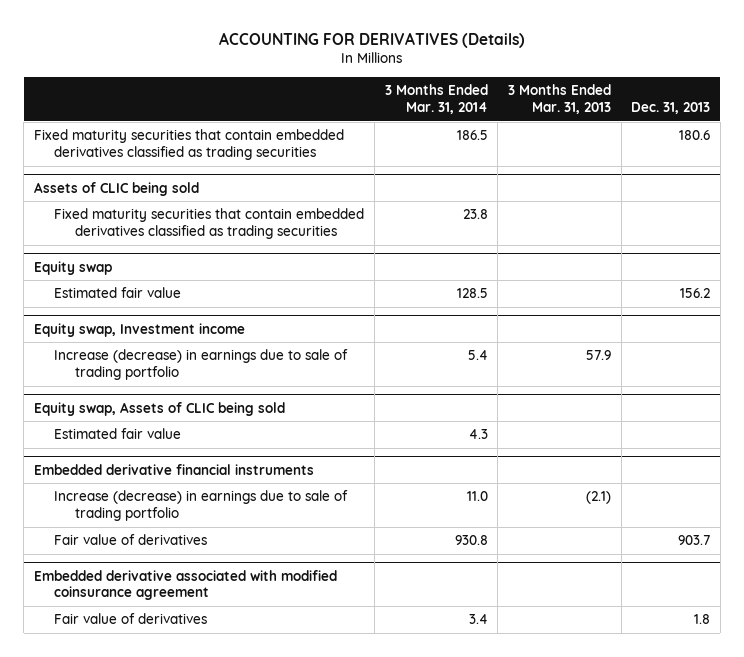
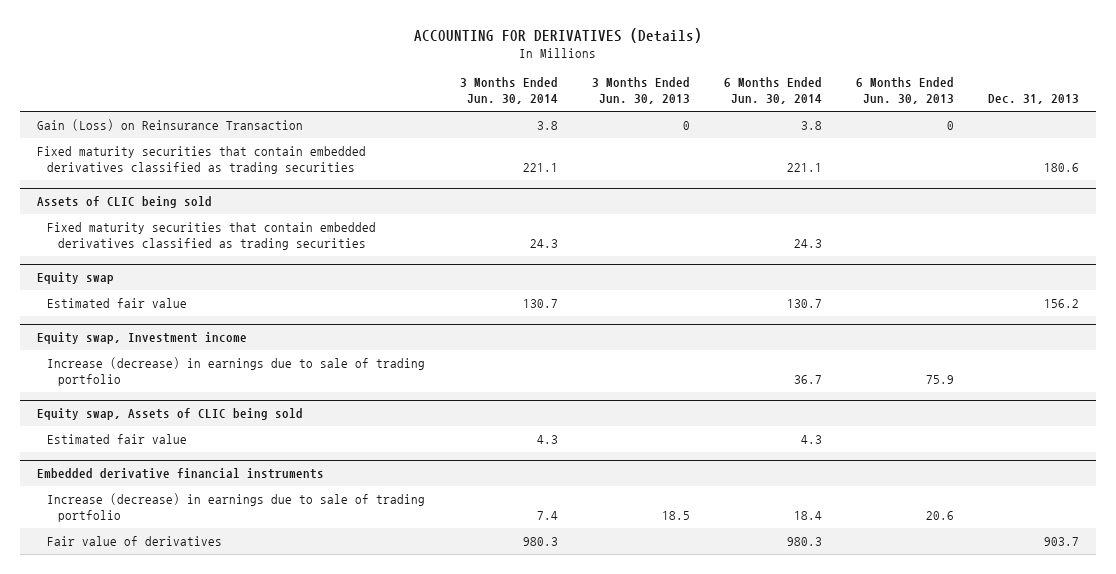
[384,84,488,114] 3 Months Ended Mar. 31, 2014 -> none
[507,84,611,114] 3 Months Ended Mar. 31, 2013 -> none
none -> [459,77,558,105] 3 Months Ended Jun. 30, 2014
none -> [591,77,690,105] 3 Months Ended Jun. 30, 2013
none -> [723,77,822,105] 6 Months Ended Jun. 30, 2014
none -> [855,77,954,105] 6 Months Ended Jun. 30, 2013
none -> [37,118,304,131] Gain (Loss) on Reinsurance Transaction
[33,569,337,601] Embedded derivative associated with modified coinsurance agreement -> none
[54,613,208,625] Fair value of derivatives -> none

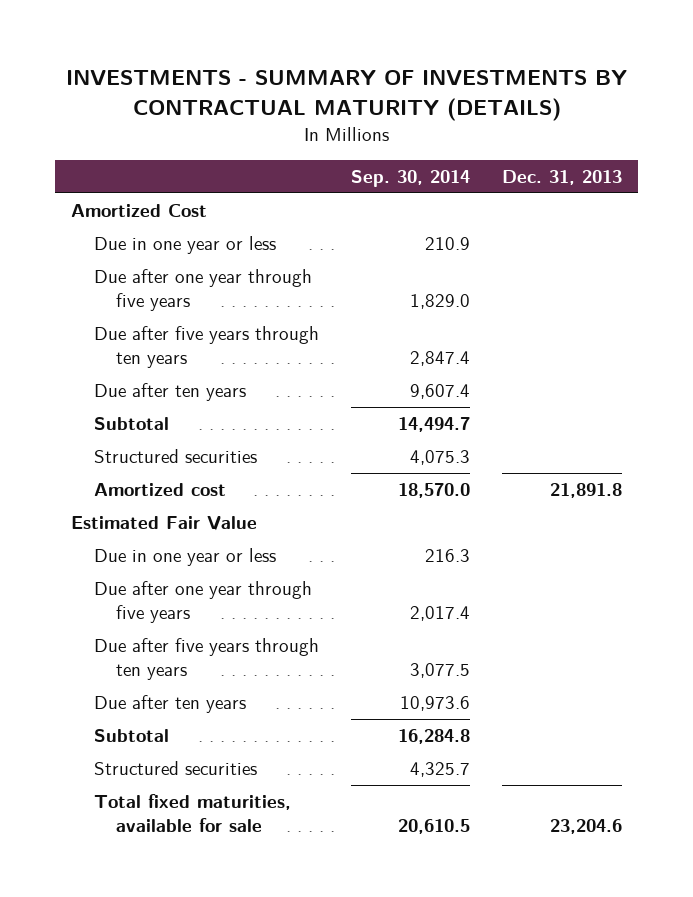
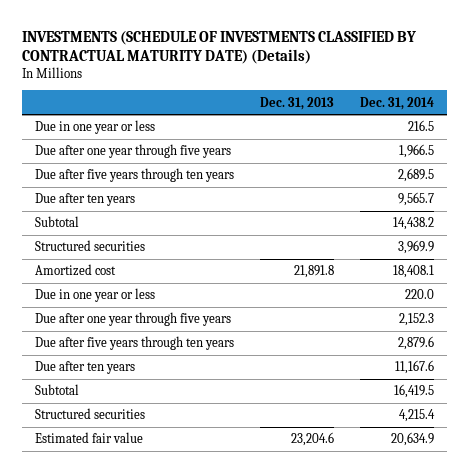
[65,69,627,121] INVESTMENTS - SUMMARY OF INVESTMENTS BY CONTRACTUAL MATURITY (DETAILS) -> [22,30,417,64] INVESTMENTS (SCHEDULE OF INVESTMENTS CLASSIFIED BY CONTRACTUAL MATURITY DATE) (Details)
[350,169,470,187] Sep. 30, 2014 -> none
none -> [360,96,435,110] Dec. 31, 2014
[71,204,208,218] Amortized Cost -> none
[71,516,258,532] Estimated Fair Value -> none
[93,794,291,832] Total fixed maturities, available for sale -> [35,432,144,444] Estimated fair value

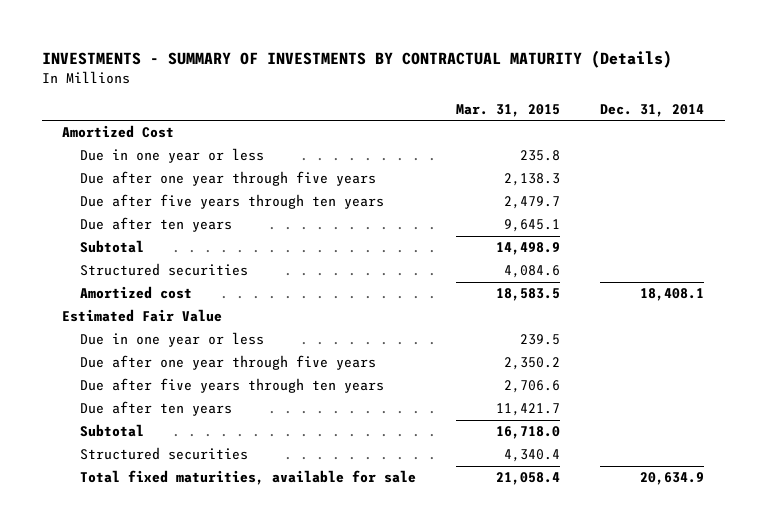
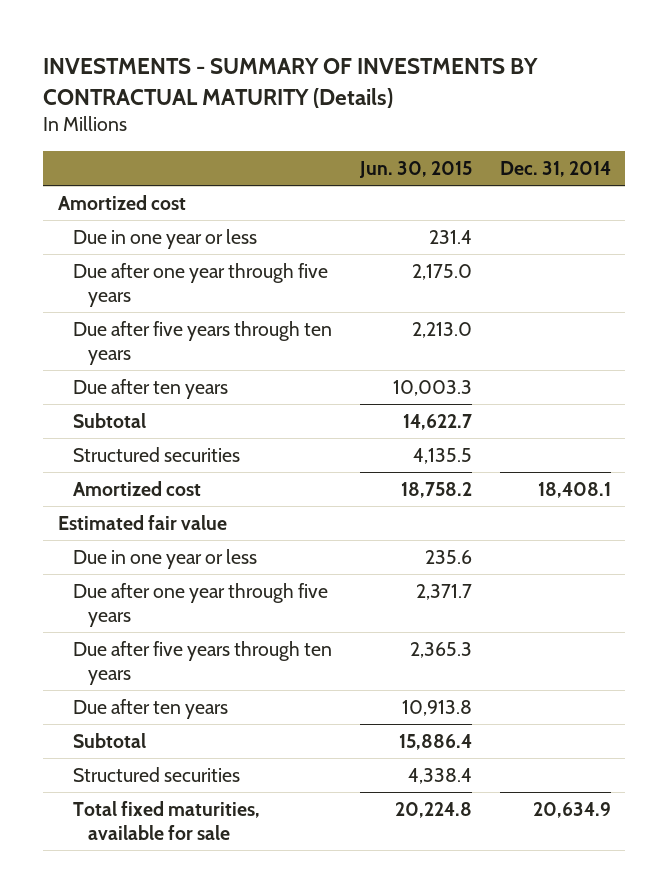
[456,103,561,117] Mar. 31, 2015 -> none
none -> [358,161,472,179] Jun. 30, 2015
[62,125,175,139] Amortized Cost -> [57,195,186,211] Amortized cost
[62,309,223,323] Estimated Fair Value -> [57,515,227,531] Estimated fair value

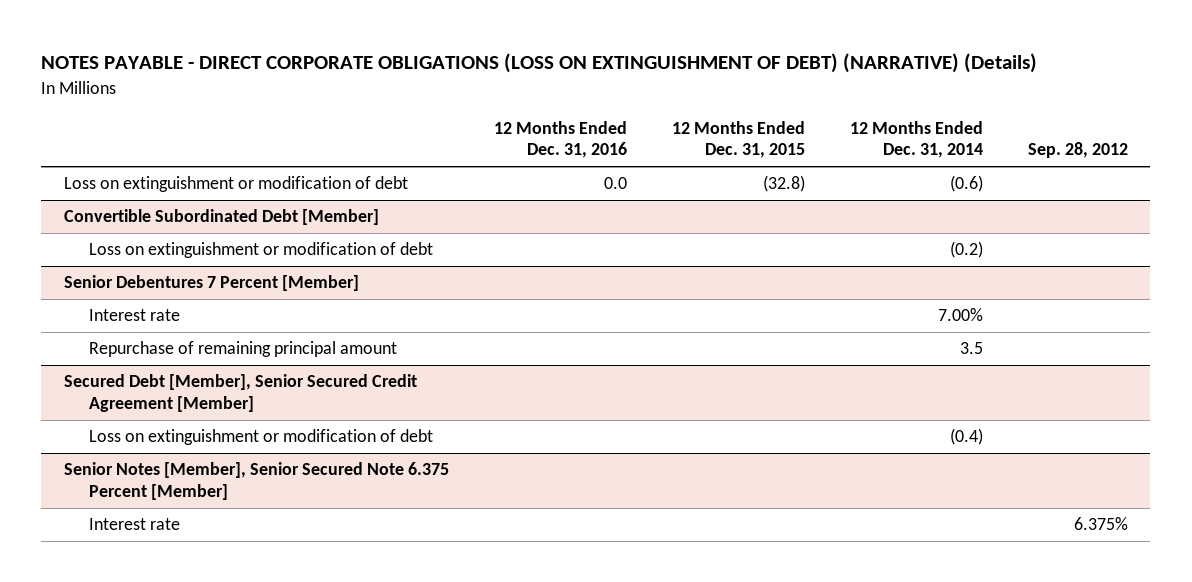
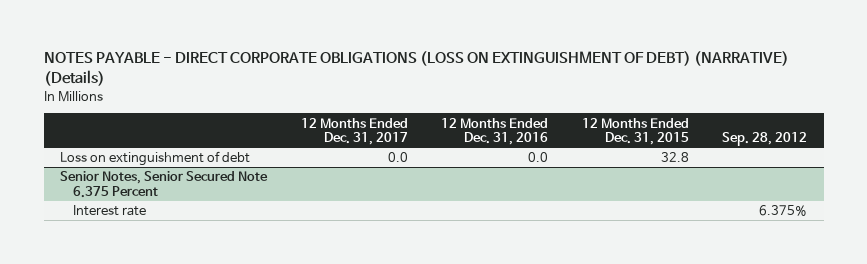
[849,120,983,159] 12 Months Ended Dec. 31, 2014 -> none
none -> [300,117,408,146] 12 Months Ended Dec. 31, 2017
[63,209,379,226] Convertible Subordinated Debt [Member] -> none
[88,242,433,259] Loss on extinguishment or modification of debt -> none
[63,275,359,292] Senior Debentures 7 Percent [Member] -> none
[88,309,180,322] Interest rate -> none
[88,341,397,358] Repurchase of remaining principal amount -> none
[63,374,417,412] Secured Debt [Member], Senior Secured Credit Agreement [Member] -> none
[88,429,433,446] Loss on extinguishment or modification of debt -> none
[63,176,408,193] Loss on extinguishment or modification of debt -> [60,151,251,167] Loss on extinguishment of debt
[762,175,805,193] (32.8) -> [660,152,689,163] 32.8
[63,462,449,500] Senior Notes [Member], Senior Secured Note 6.375 Percent [Member] -> [60,171,269,198] Senior Notes, Senior Secured Note 6.375 Percent

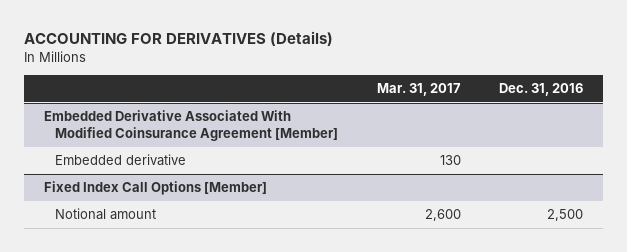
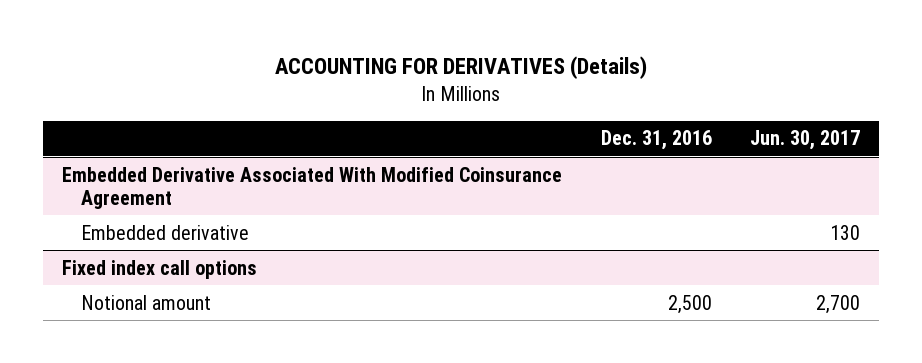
[376,83,461,97] Mar. 31, 2017 -> none
none -> [749,130,860,151] Jun. 30, 2017
[43,110,338,142] Embedded Derivative Associated With Modified Coinsurance Agreement [Member] -> [62,166,563,209] Embedded Derivative Associated With Modified Coinsurance Agreement
[43,181,267,196] Fixed Index Call Options [Member] -> [62,259,258,279] Fixed index call options

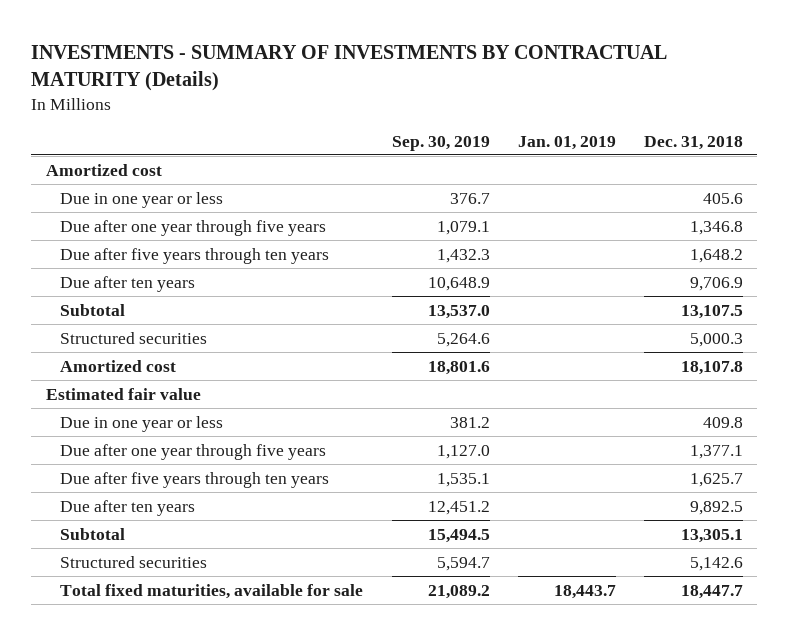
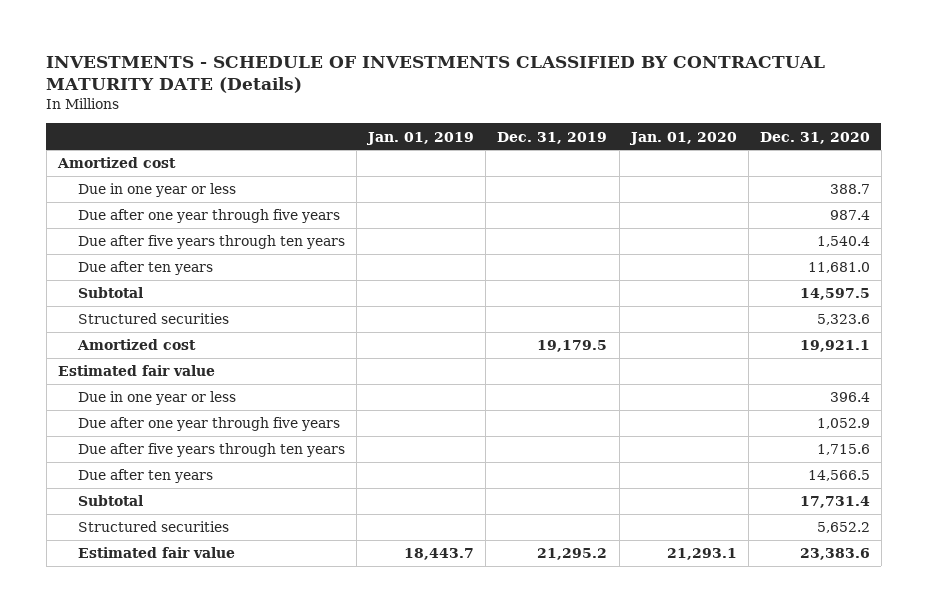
[31,44,668,91] INVESTMENTS - SUMMARY OF INVESTMENTS BY CONTRACTUAL MATURITY (Details) -> [46,56,826,94] INVESTMENTS - SCHEDULE OF INVESTMENTS CLASSIFIED BY CONTRACTUAL MATURITY DATE (Details)
[391,135,490,151] Sep. 30, 2019 -> none
[644,135,744,150] Dec. 31, 2018 -> none
none -> [497,131,608,144] Dec. 31, 2019
none -> [628,131,737,145] Jan. 01, 2020
none -> [759,131,870,144] Dec. 31, 2020
[60,583,364,599] Total fixed maturities, available for sale -> [78,547,236,559] Estimated fair value

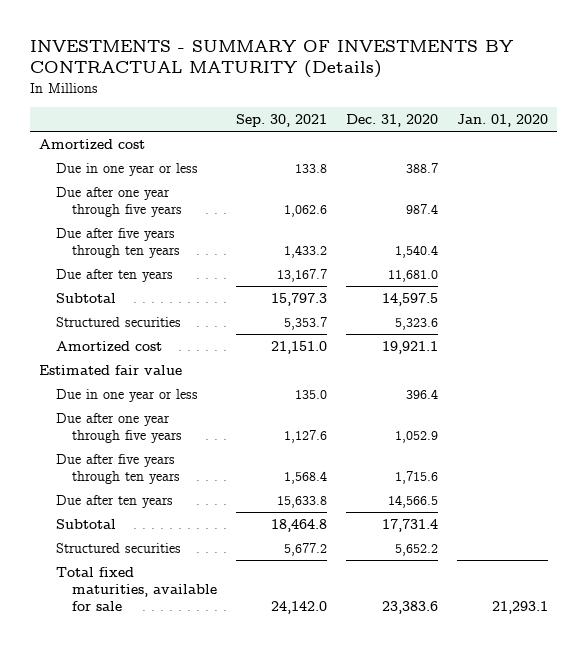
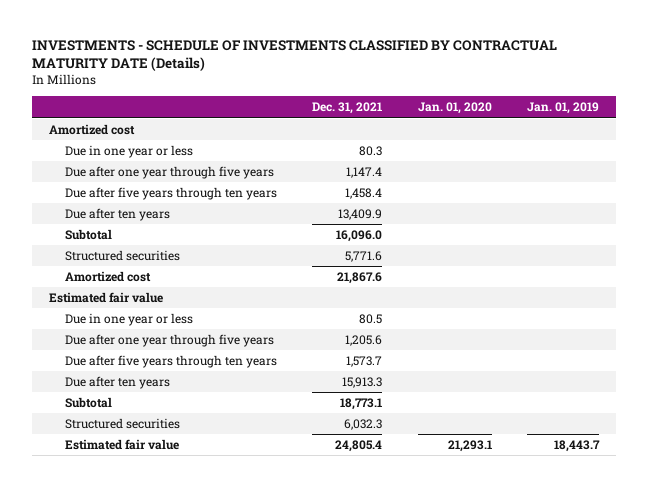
[29,39,514,79] INVESTMENTS - SUMMARY OF INVESTMENTS BY CONTRACTUAL MATURITY (Details) -> [31,40,557,72] INVESTMENTS - SCHEDULE OF INVESTMENTS CLASSIFIED BY CONTRACTUAL MATURITY DATE (Details)
[236,113,328,127] Sep. 30, 2021 -> none
[346,113,439,127] Dec. 31, 2020 -> none
none -> [312,102,383,115] Dec. 31, 2021
none -> [526,102,599,115] Jan. 01, 2019
[55,567,218,611] Total fixed maturities, available for sale -> [65,438,180,450] Estimated fair value

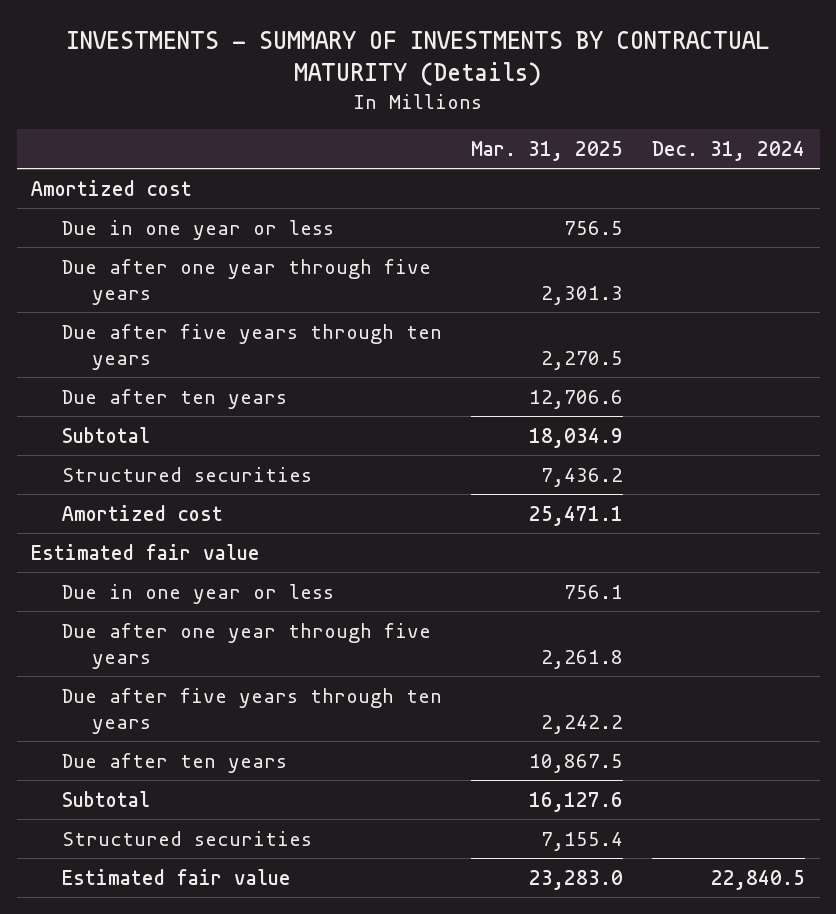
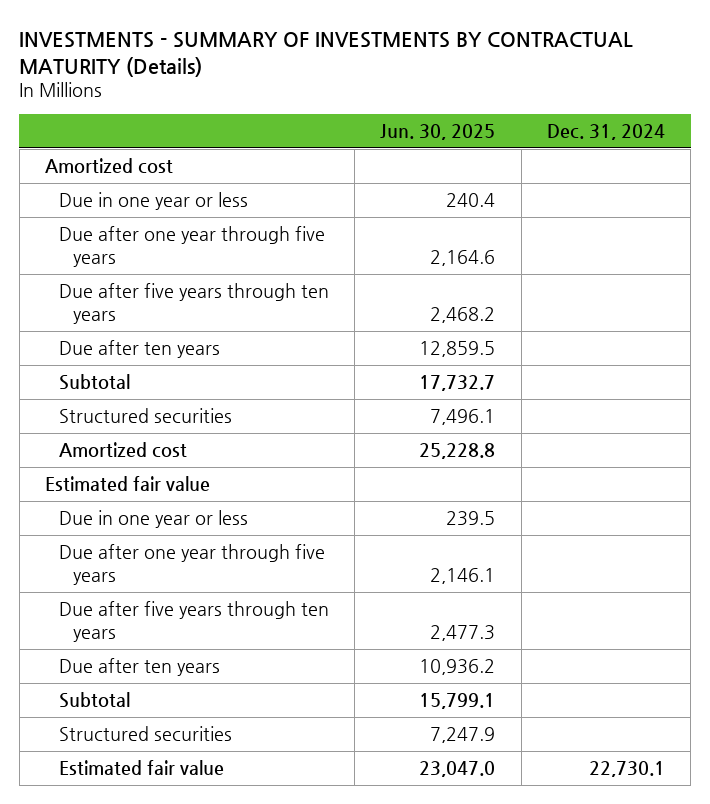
[470,141,623,162] Mar. 31, 2025 -> none
none -> [380,123,496,140] Jun. 30, 2025
[711,869,806,890] 22,840.5 -> [588,761,665,778] 22,730.1

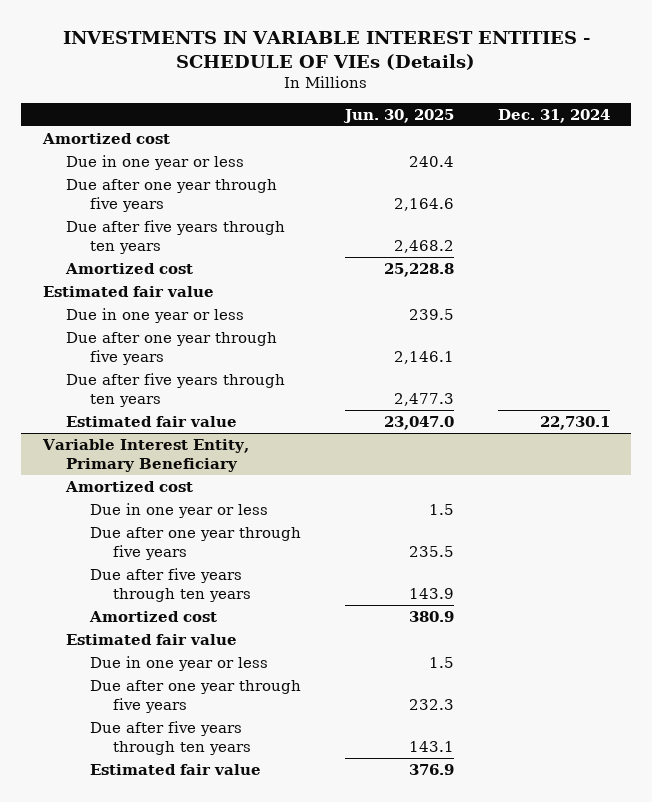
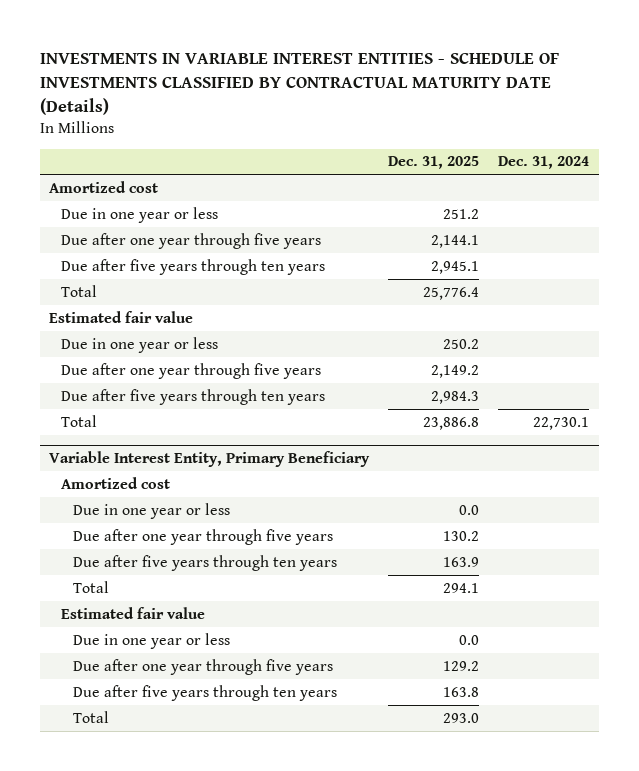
[63,31,591,70] INVESTMENTS IN VARIABLE INTEREST ENTITIES - SCHEDULE OF VIEs (Details) -> [39,52,559,116] INVESTMENTS IN VARIABLE INTEREST ENTITIES - SCHEDULE OF INVESTMENTS CLASSIFIED BY CONTRACTUAL MATURITY DATE (Details)
[342,108,454,123] Jun. 30, 2025 -> none
none -> [388,156,480,170] Dec. 31, 2025
[65,262,194,274] Amortized cost -> [61,284,98,297] Total
[66,415,238,427] Estimated fair value -> [61,414,98,427] Total
[88,610,217,622] Amortized cost -> [72,580,109,593] Total
[89,763,261,775] Estimated fair value -> [72,710,109,723] Total

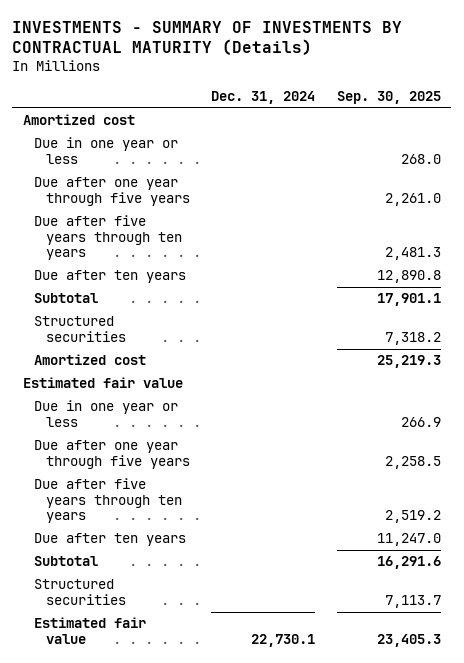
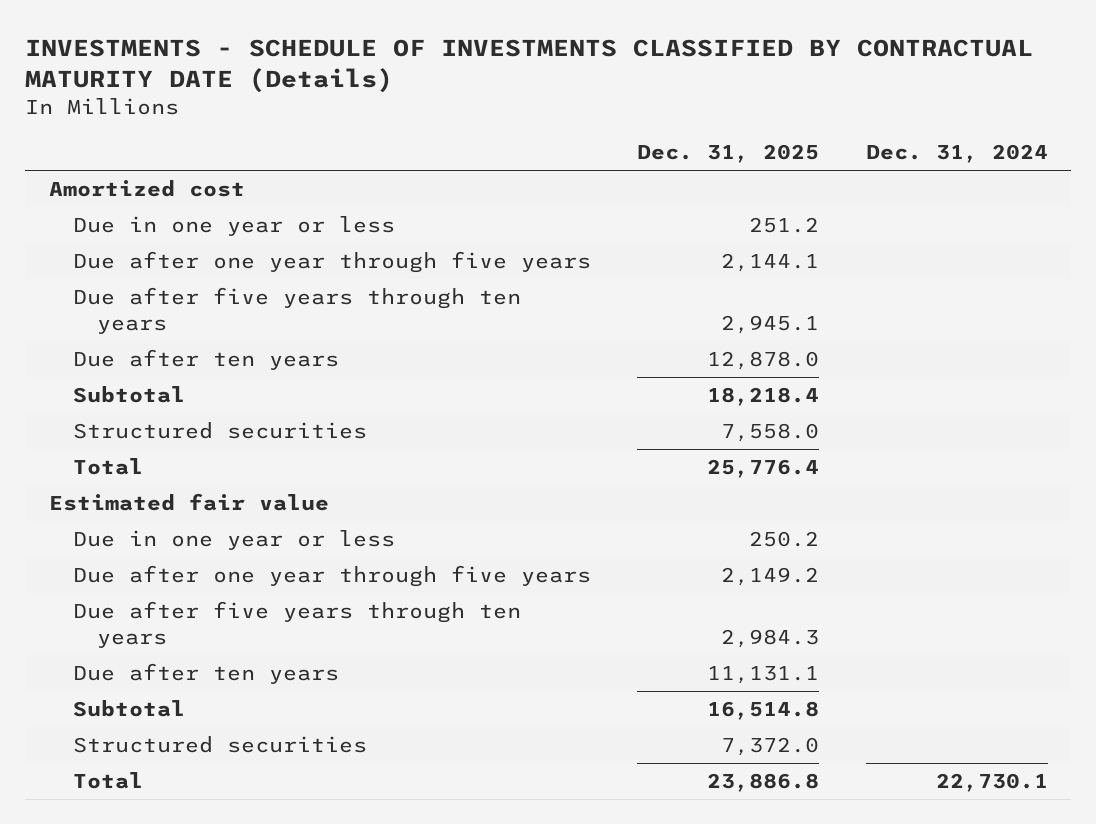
[12,20,403,56] INVESTMENTS - SUMMARY OF INVESTMENTS BY CONTRACTUAL MATURITY (Details) -> [25,39,1034,94] INVESTMENTS - SCHEDULE OF INVESTMENTS CLASSIFIED BY CONTRACTUAL MATURITY DATE (Details)
[336,90,441,104] Sep. 30, 2025 -> none
none -> [637,144,820,164] Dec. 31, 2025
[34,354,147,366] Amortized cost -> [72,457,143,475] Total
[34,617,147,644] Estimated fair value -> [72,771,143,789] Total

